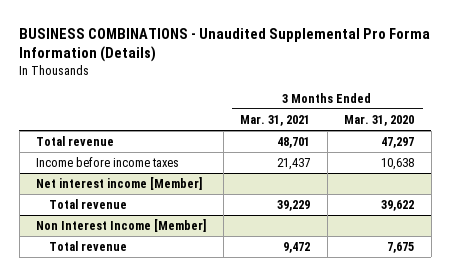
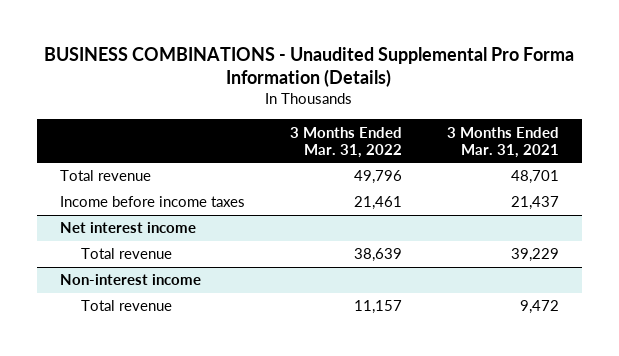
[344,114,415,126] Mar. 31, 2020 -> none
none -> [289,126,402,158] 3 Months Ended Mar. 31, 2022
[36,177,203,191] Net interest income [Member] -> [59,222,196,234] Net interest income
[36,219,207,233] Non Interest Income [Member] -> [59,274,201,286] Non-interest income

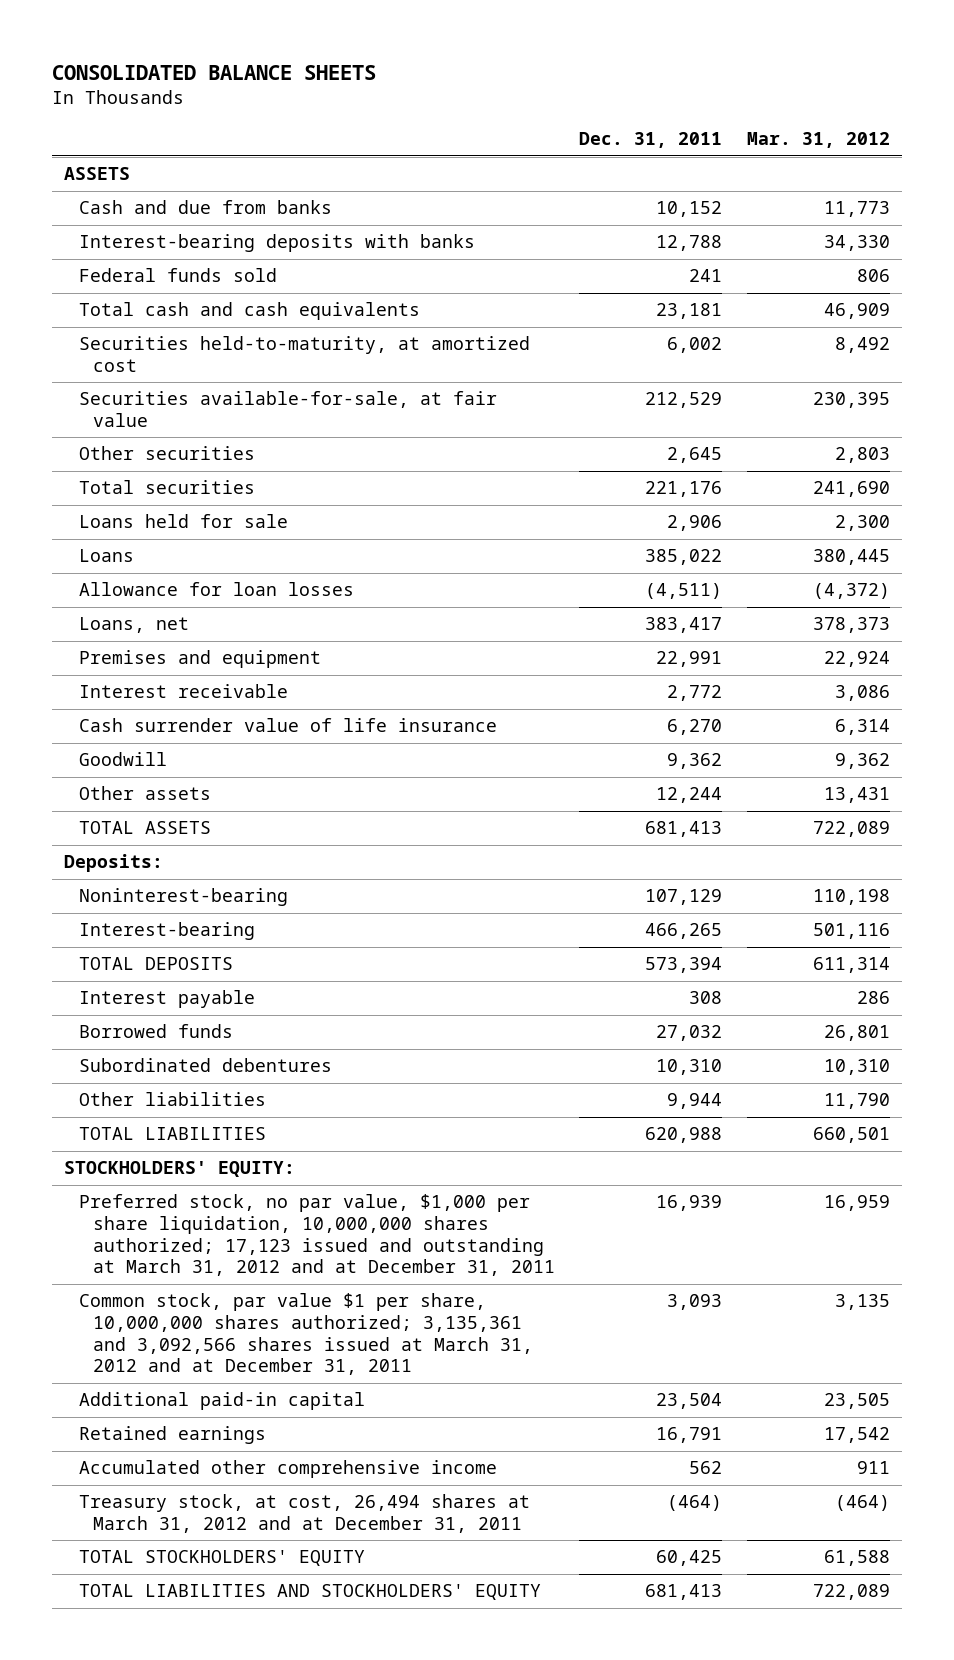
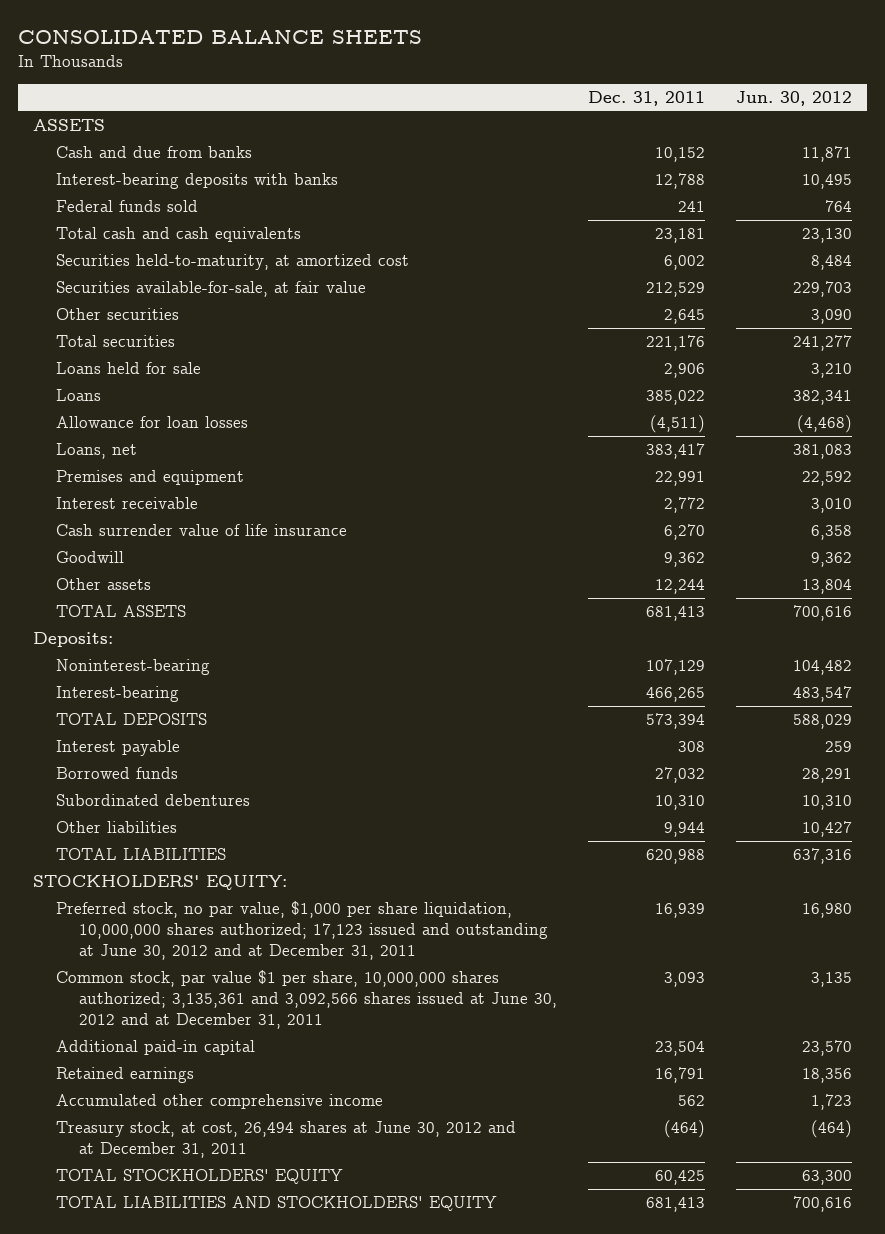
[746,132,890,149] Mar. 31, 2012 -> none
none -> [735,91,852,107] Jun. 30, 2012
[78,1194,555,1277] Preferred stock, no par value, $1,000 per share liquidation, 10,000,000 shares authorized; 17,123 issued and outstanding at March 31, 2012 and at December 31, 2011 -> [56,901,549,960] Preferred stock, no par value, $1,000 per share liquidation, 10,000,000 shares authorized; 17,123 issued and outstanding at June 30, 2012 and at December 31, 2011
[78,1293,533,1376] Common stock, par value $1 per share, 10,000,000 shares authorized; 3,135,361 and 3,092,566 shares issued at March 31, 2012 and at December 31, 2011 -> [56,970,558,1029] Common stock, par value $1 per share, 10,000,000 shares authorized; 3,135,361 and 3,092,566 shares issued at June 30, 2012 and at December 31, 2011
[78,1494,530,1534] Treasury stock, at cost, 26,494 shares at March 31, 2012 and at December 31, 2011 -> [56,1121,517,1159] Treasury stock, at cost, 26,494 shares at June 30, 2012 and at December 31, 2011

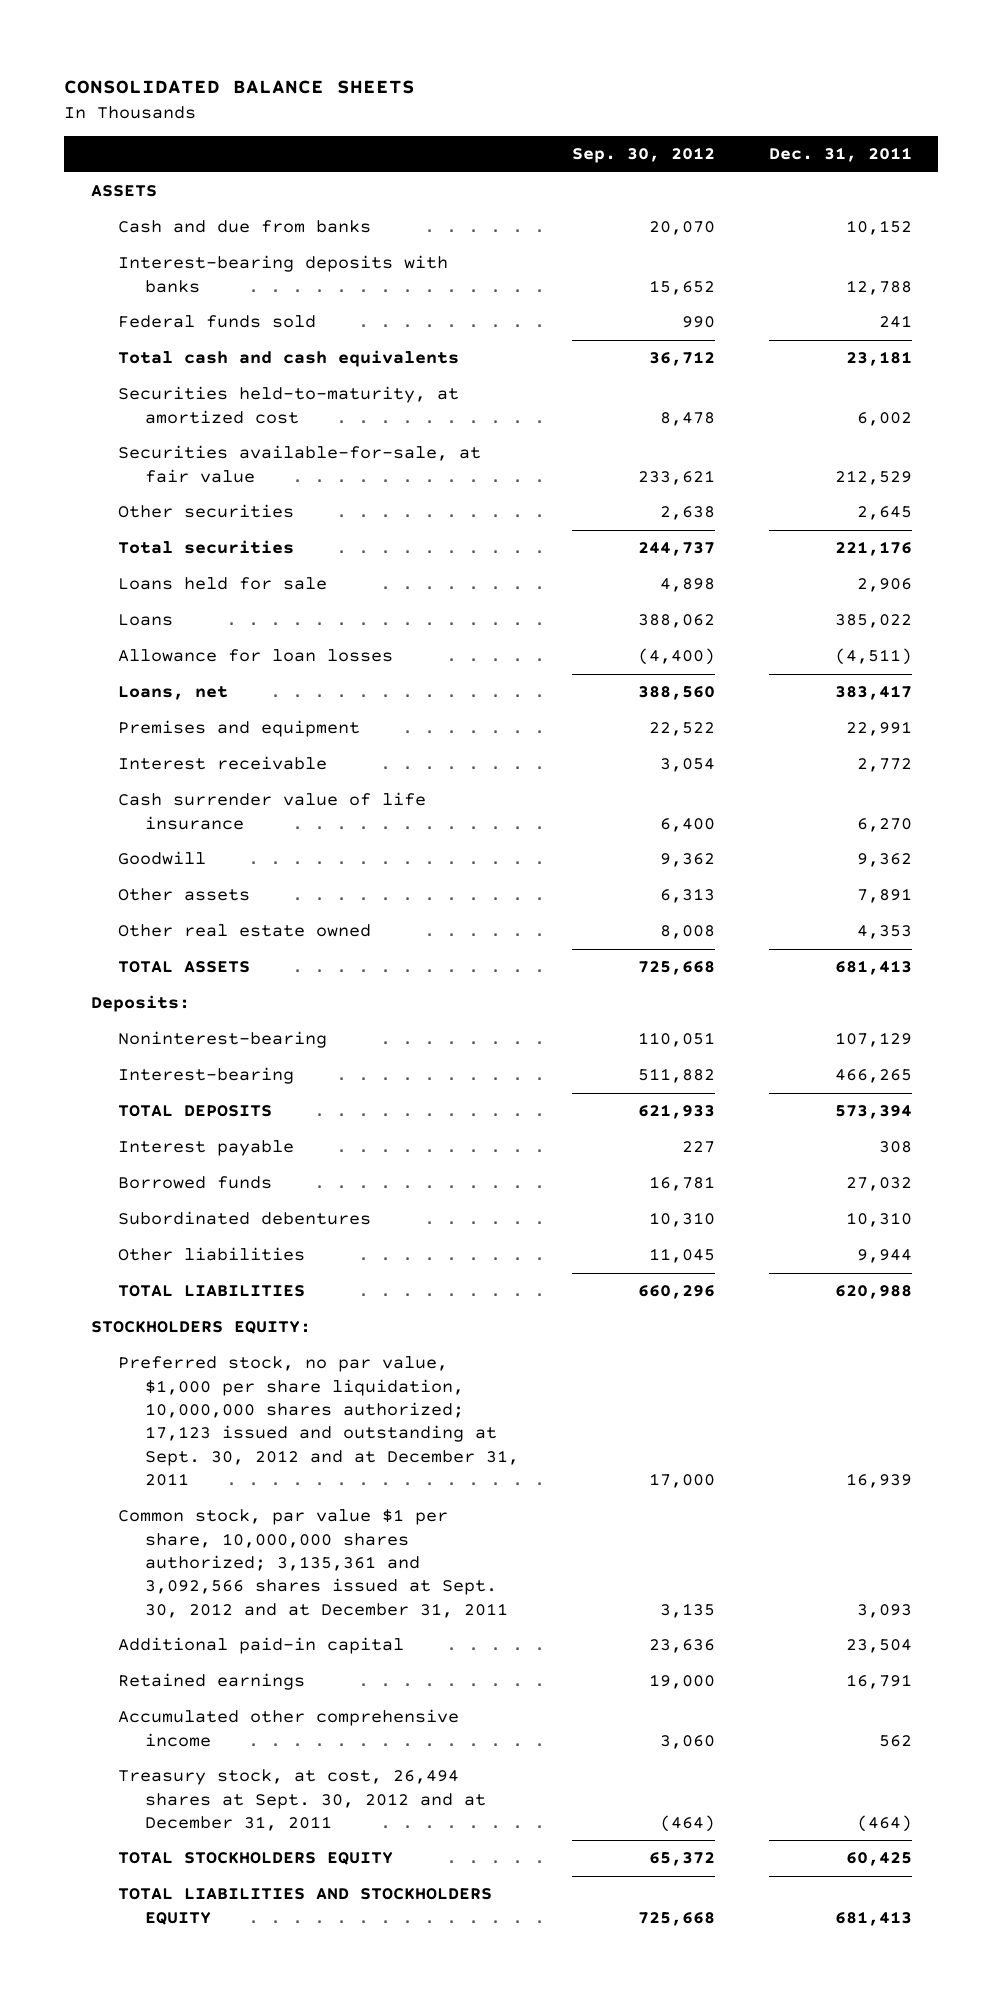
[735,91,852,107] Jun. 30, 2012 -> none
none -> [572,147,716,164] Sep. 30, 2012
[655,579,706,595] 12,244 -> [856,888,912,904] 7,891
none -> [117,924,371,938] Other real estate owned
[32,875,287,891] STOCKHOLDERS' EQUITY: -> [90,1320,311,1335] STOCKHOLDERS EQUITY:
[56,901,549,960] Preferred stock, no par value, $1,000 per share liquidation, 10,000,000 shares authorized; 17,123 issued and outstanding at June 30, 2012 and at December 31, 2011 -> [117,1356,519,1487] Preferred stock, no par value, $1,000 per share liquidation, 10,000,000 shares authorized; 17,123 issued and outstanding at Sept. 30, 2012 and at December 31, 2011
[56,970,558,1029] Common stock, par value $1 per share, 10,000,000 shares authorized; 3,135,361 and 3,092,566 shares issued at June 30, 2012 and at December 31, 2011 -> [117,1509,508,1618] Common stock, par value $1 per share, 10,000,000 shares authorized; 3,135,361 and 3,092,566 shares issued at Sept. 30, 2012 and at December 31, 2011
[56,1121,517,1159] Treasury stock, at cost, 26,494 shares at June 30, 2012 and at December 31, 2011 -> [117,1769,486,1832] Treasury stock, at cost, 26,494 shares at Sept. 30, 2012 and at December 31, 2011
[56,1169,344,1185] TOTAL STOCKHOLDERS' EQUITY -> [117,1851,393,1866] TOTAL STOCKHOLDERS EQUITY
[56,1196,498,1212] TOTAL LIABILITIES AND STOCKHOLDERS' EQUITY -> [117,1887,492,1925] TOTAL LIABILITIES AND STOCKHOLDERS EQUITY

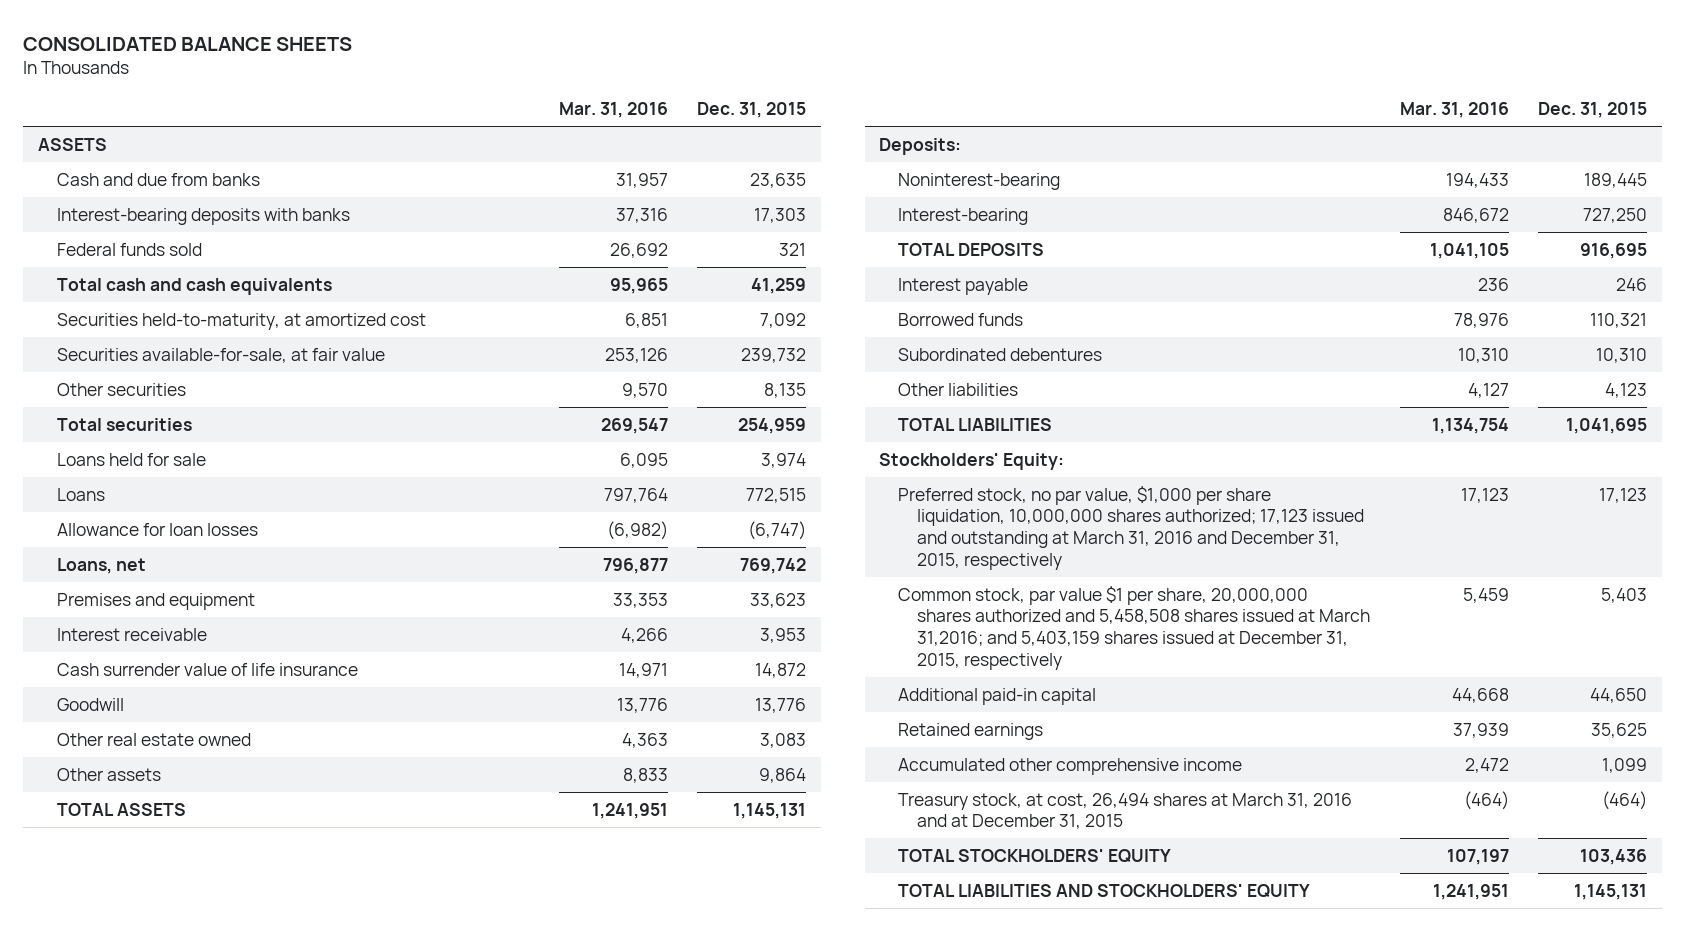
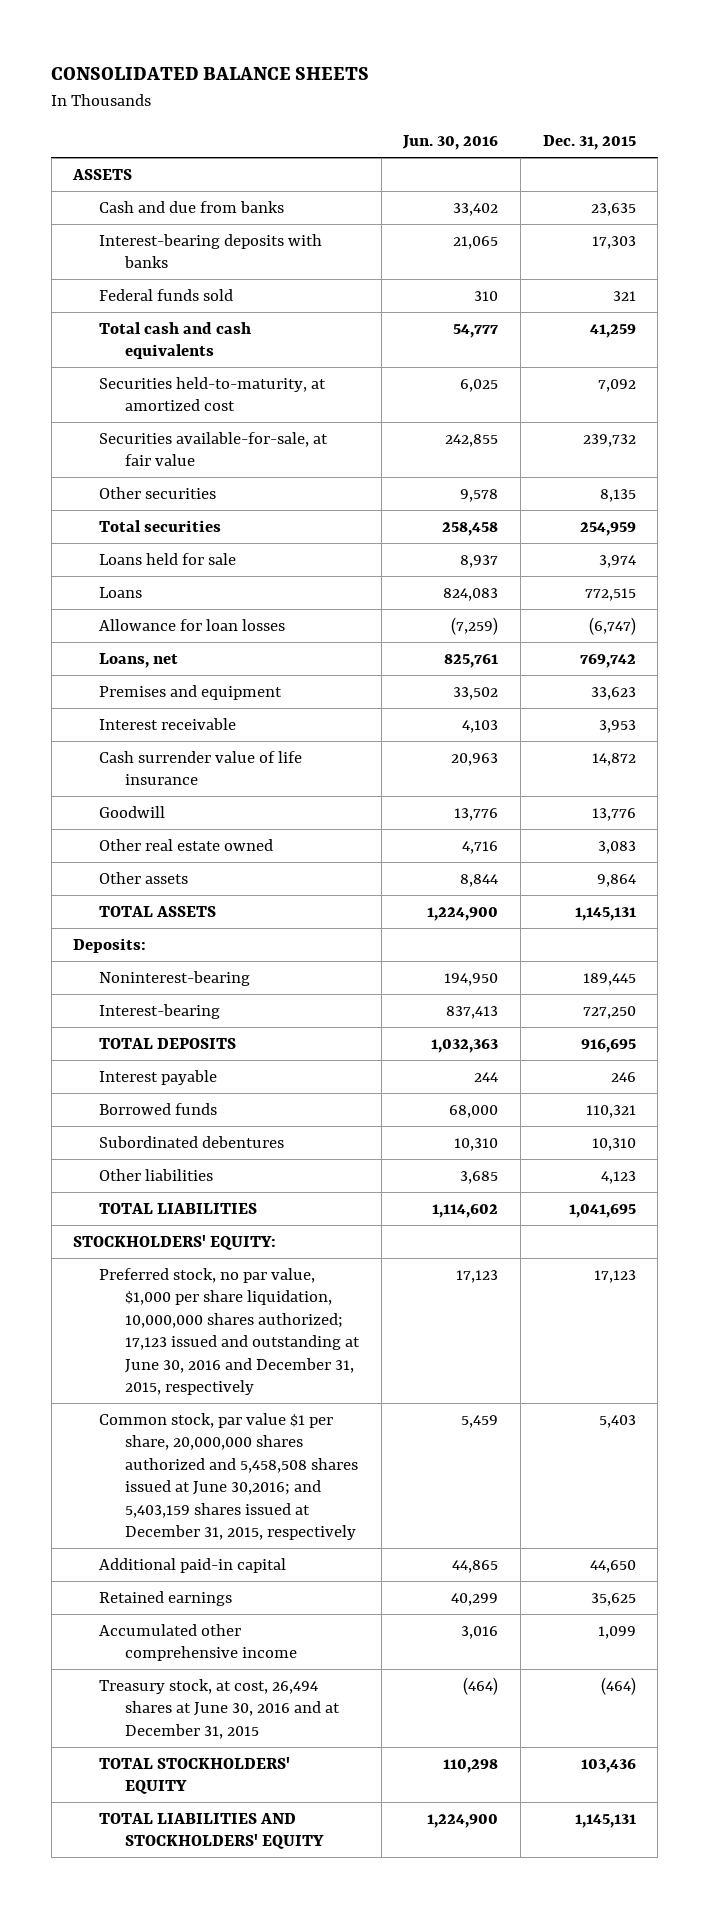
[558,102,668,119] Mar. 31, 2016 -> none
none -> [402,135,499,151] Jun. 30, 2016
[879,452,1065,470] Stockholders' Equity: -> [73,1234,277,1250] STOCKHOLDERS' EQUITY:
[898,485,1365,570] Preferred stock, no par value, $1,000 per share liquidation, 10,000,000 shares authorized; 17,123 issued and outstanding at March 31, 2016 and December 31, 2015, respectively -> [99,1267,360,1396] Preferred stock, no par value, $1,000 per share liquidation, 10,000,000 shares authorized; 17,123 issued and outstanding at June 30, 2016 and December 31, 2015, respectively
[898,585,1371,670] Common stock, par value $1 per share, 20,000,000 shares authorized and 5,458,508 shares issued at March 31,2016; and 5,403,159 shares issued at December 31, 2015, respectively -> [99,1412,358,1541] Common stock, par value $1 per share, 20,000,000 shares authorized and 5,458,508 shares issued at June 30,2016; and 5,403,159 shares issued at December 31, 2015, respectively
[898,792,1353,830] Treasury stock, at cost, 26,494 shares at March 31, 2016 and at December 31, 2015 -> [99,1678,340,1739] Treasury stock, at cost, 26,494 shares at June 30, 2016 and at December 31, 2015

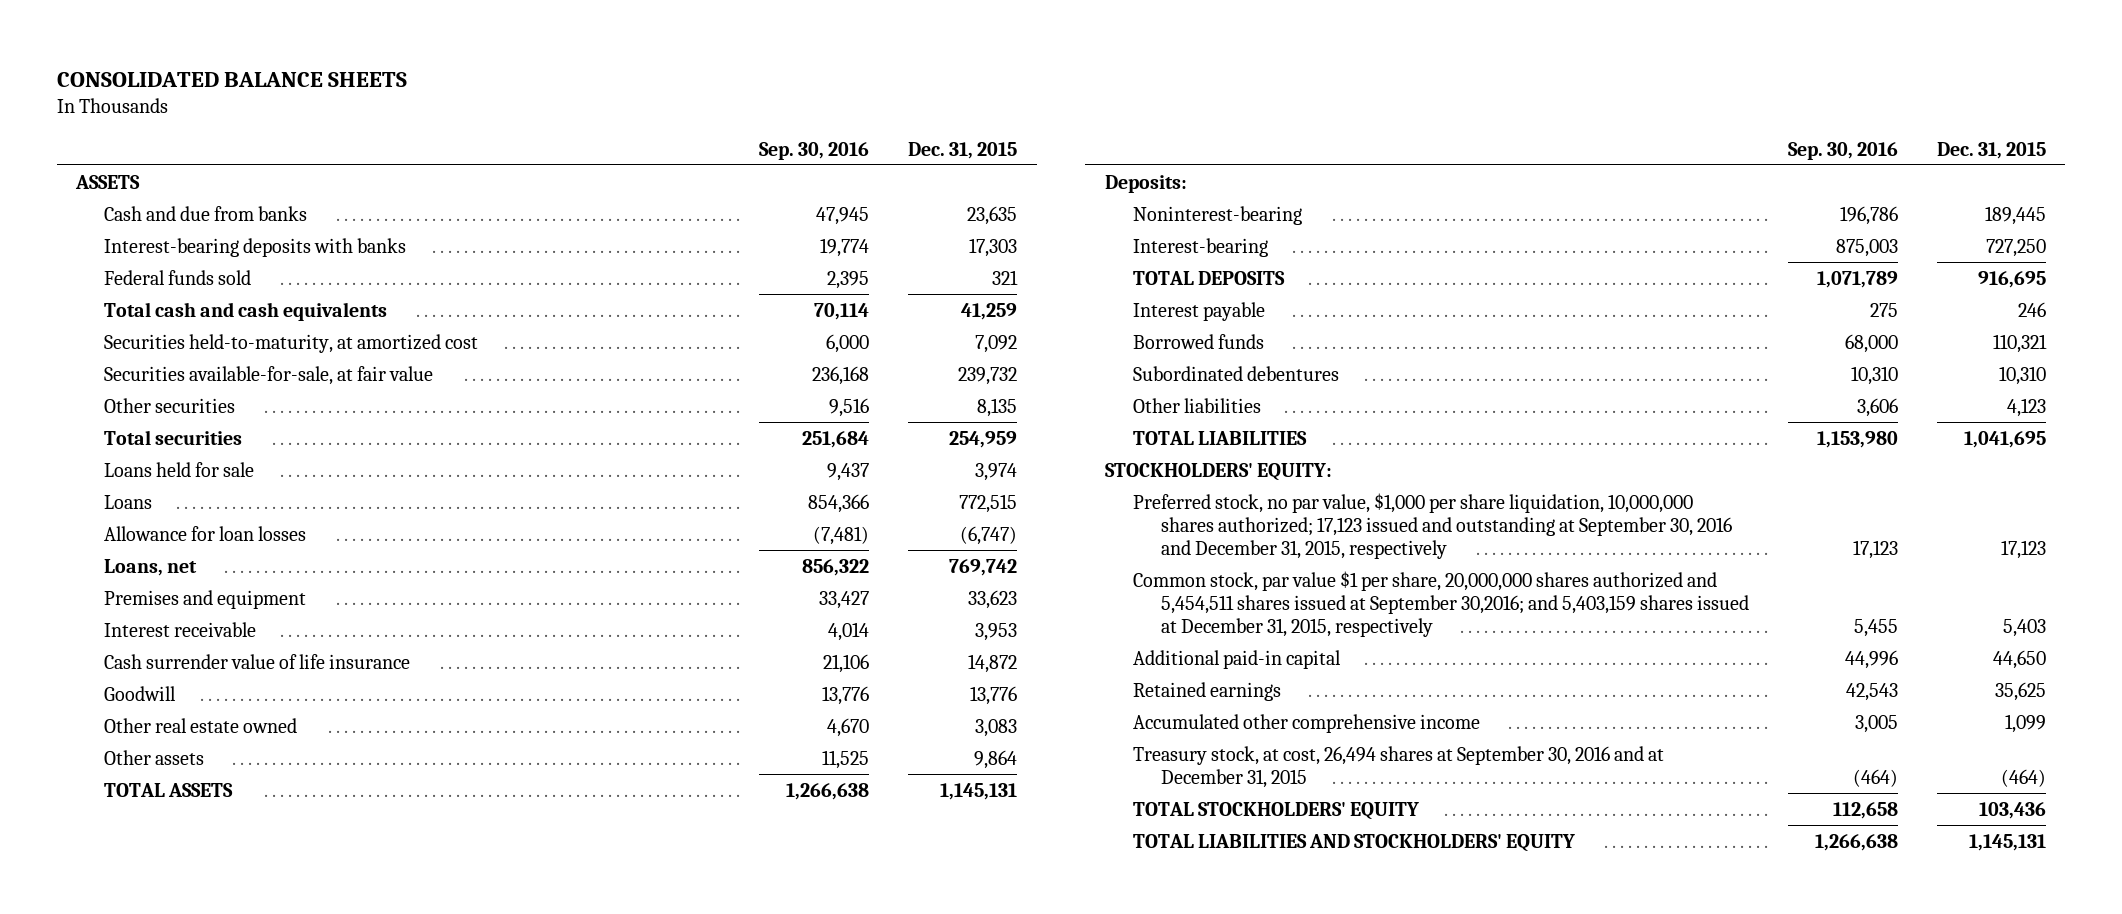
[402,135,499,151] Jun. 30, 2016 -> none
none -> [759,141,870,160] Sep. 30, 2016
[99,1267,360,1396] Preferred stock, no par value, $1,000 per share liquidation, 10,000,000 shares authorized; 17,123 issued and outstanding at June 30, 2016 and December 31, 2015, respectively -> [1132,492,1732,560] Preferred stock, no par value, $1,000 per share liquidation, 10,000,000 shares authorized; 17,123 issued and outstanding at September 30, 2016 and December 31, 2015, respectively
[99,1412,358,1541] Common stock, par value $1 per share, 20,000,000 shares authorized and 5,458,508 shares issued at June 30,2016; and 5,403,159 shares issued at December 31, 2015, respectively -> [1132,570,1749,638] Common stock, par value $1 per share, 20,000,000 shares authorized and 5,454,511 shares issued at September 30,2016; and 5,403,159 shares issued at December 31, 2015, respectively
[99,1678,340,1739] Treasury stock, at cost, 26,494 shares at June 30, 2016 and at December 31, 2015 -> [1132,745,1664,788] Treasury stock, at cost, 26,494 shares at September 30, 2016 and at December 31, 2015

